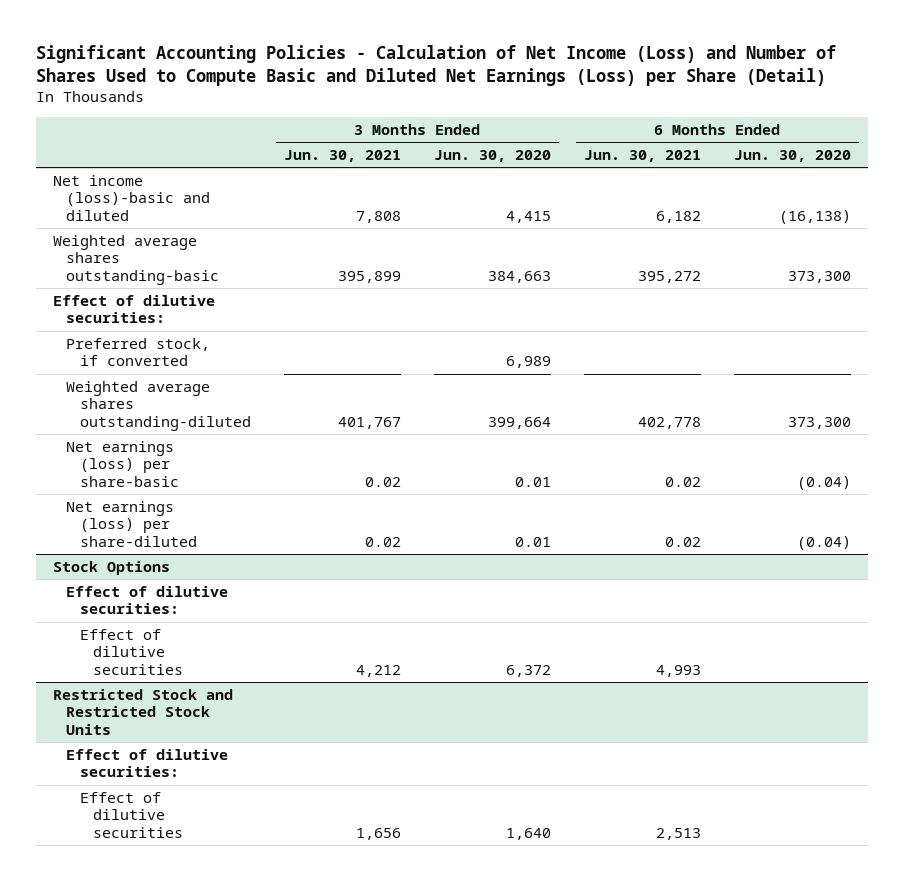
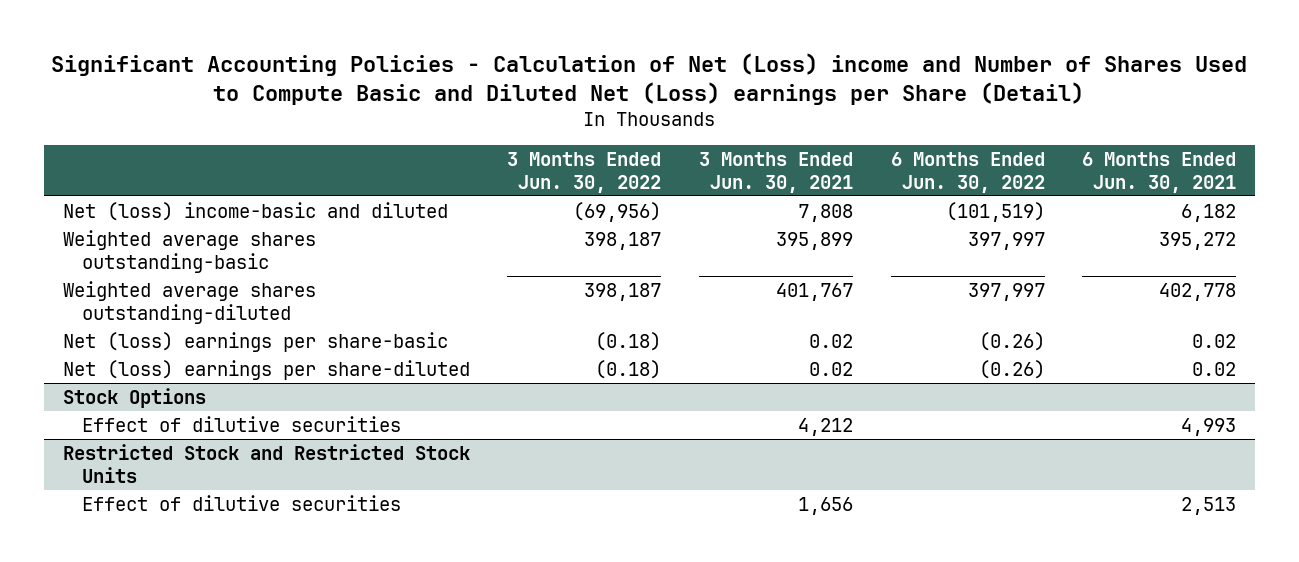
[36,45,837,87] Significant Accounting Policies - Calculation of Net Income (Loss) and Number of Shares Used to Compute Basic and Diluted Net Earnings (Loss) per Share (Detail) -> [51,53,1248,106] Significant Accounting Policies - Calculation of Net (Loss) income and Number of Shares Used to Compute Basic and Diluted Net (Loss) earnings per Share (Detail)
[433,150,551,163] Jun. 30, 2020 -> none
[733,150,851,163] Jun. 30, 2020 -> none
none -> [507,151,662,193] 3 Months Ended Jun. 30, 2022
none -> [890,151,1045,193] 6 Months Ended Jun. 30, 2022
[52,174,211,222] Net income (loss)-basic and diluted -> [62,201,448,221] Net (loss) income-basic and diluted
[52,294,215,324] Effect of dilutive securities: -> none
[66,337,211,367] Preferred stock, if converted -> none
[66,440,179,488] Net earnings (loss) per share-basic -> [62,331,448,352] Net (loss) earnings per share-basic
[66,500,197,548] Net earnings (loss) per share-diluted -> [62,359,470,380] Net (loss) earnings per share-diluted
[66,585,229,615] Effect of dilutive securities: -> none
[66,748,229,778] Effect of dilutive securities: -> none

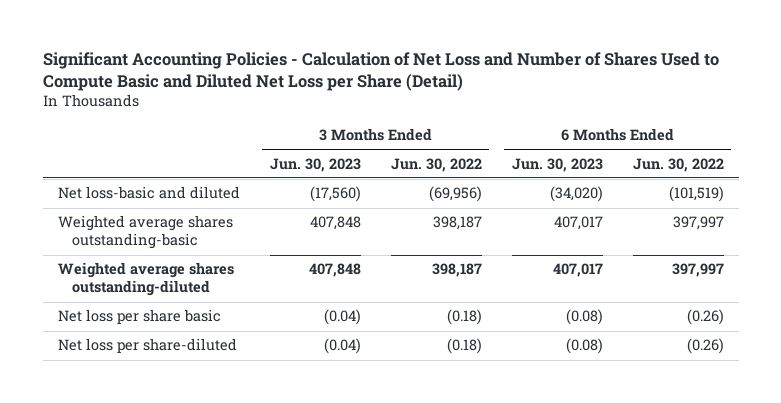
[51,53,1248,106] Significant Accounting Policies - Calculation of Net (Loss) income and Number of Shares Used to Compute Basic and Diluted Net (Loss) earnings per Share (Detail) -> [42,51,719,92] Significant Accounting Policies - Calculation of Net Loss and Number of Shares Used to Compute Basic and Diluted Net Loss per Share (Detail)
[698,151,853,193] 3 Months Ended Jun. 30, 2021 -> none
[1082,151,1237,193] 6 Months Ended Jun. 30, 2021 -> none
none -> [269,157,361,172] Jun. 30, 2023
none -> [511,157,603,172] Jun. 30, 2023
[62,201,448,221] Net (loss) income-basic and diluted -> [57,186,240,200] Net loss-basic and diluted
[62,387,206,408] Stock Options -> none
[82,415,402,432] Effect of dilutive securities -> none
[62,443,470,483] Restricted Stock and Restricted Stock Units -> none
[82,494,402,511] Effect of dilutive securities -> none
[62,331,448,352] Net (loss) earnings per share-basic -> [57,309,221,325] Net loss per share basic
[62,359,470,380] Net (loss) earnings per share-diluted -> [57,338,237,354] Net loss per share-diluted

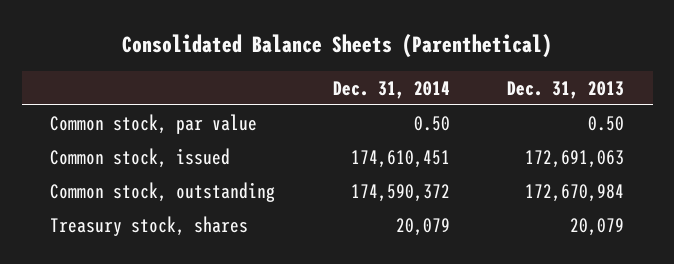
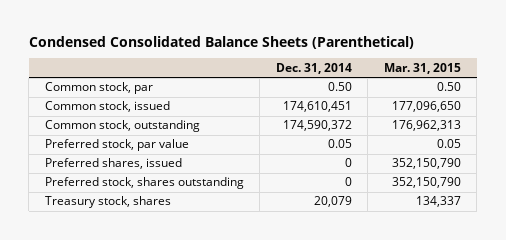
[122,33,553,58] Consolidated Balance Sheets (Parenthetical) -> [28,35,414,49] Condensed Consolidated Balance Sheets (Parenthetical)
[506,80,624,99] Dec. 31, 2013 -> none
none -> [383,62,461,74] Mar. 31, 2015
[50,113,258,134] Common stock, par value -> [44,82,153,95] Common stock, par
none -> [44,139,189,152] Preferred stock, par value
none -> [44,158,182,170] Preferred shares, issued
none -> [44,177,244,190] Preferred stock, shares outstanding

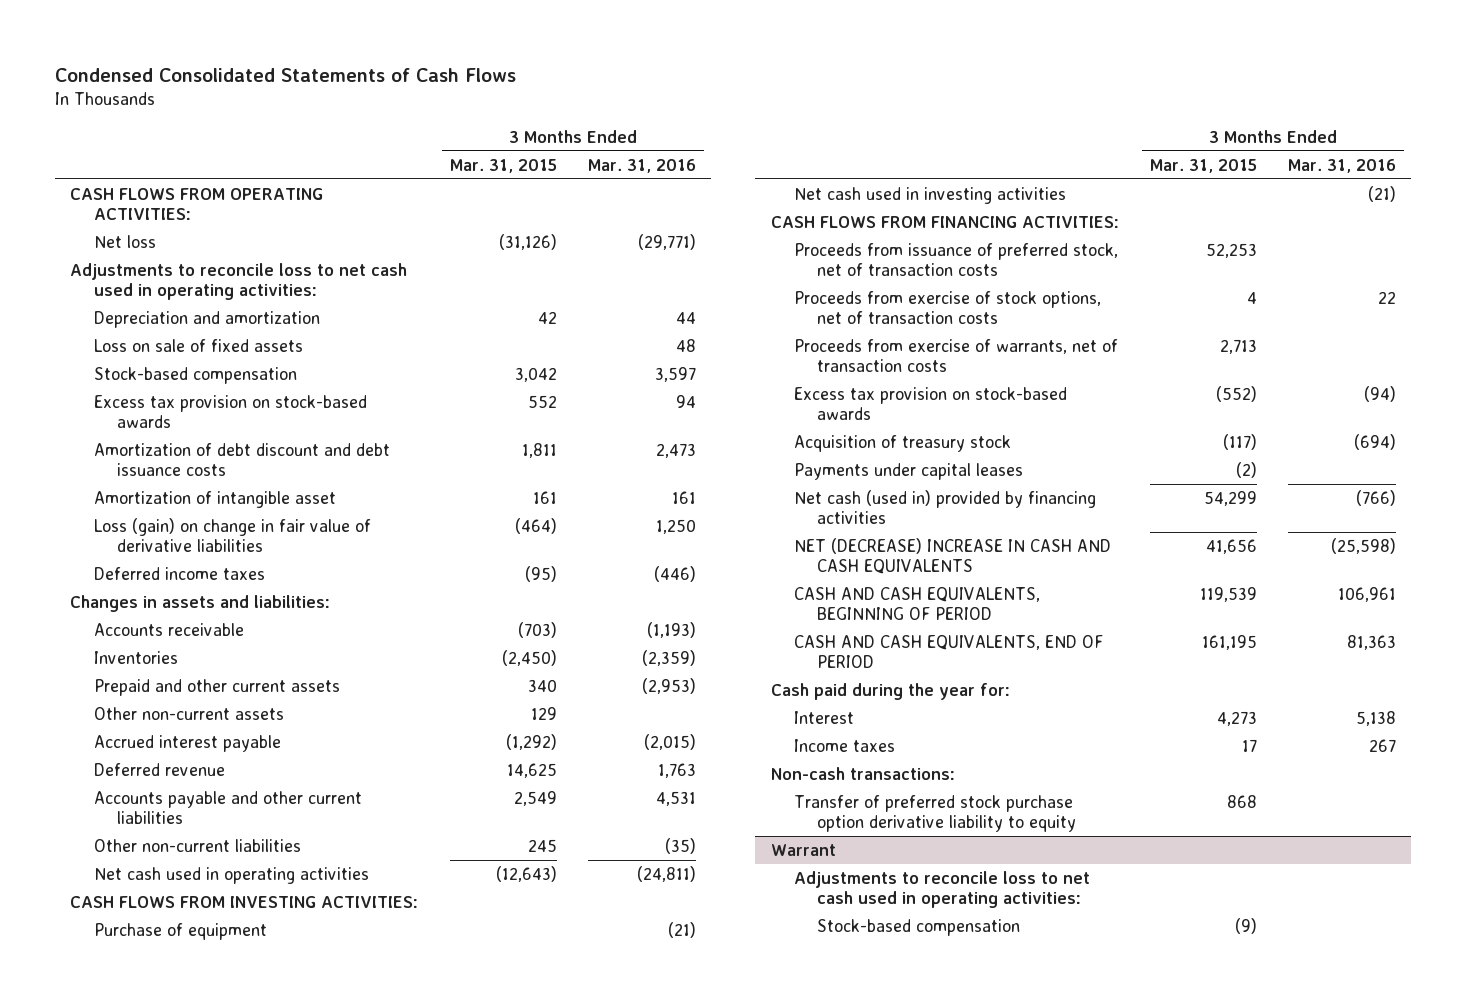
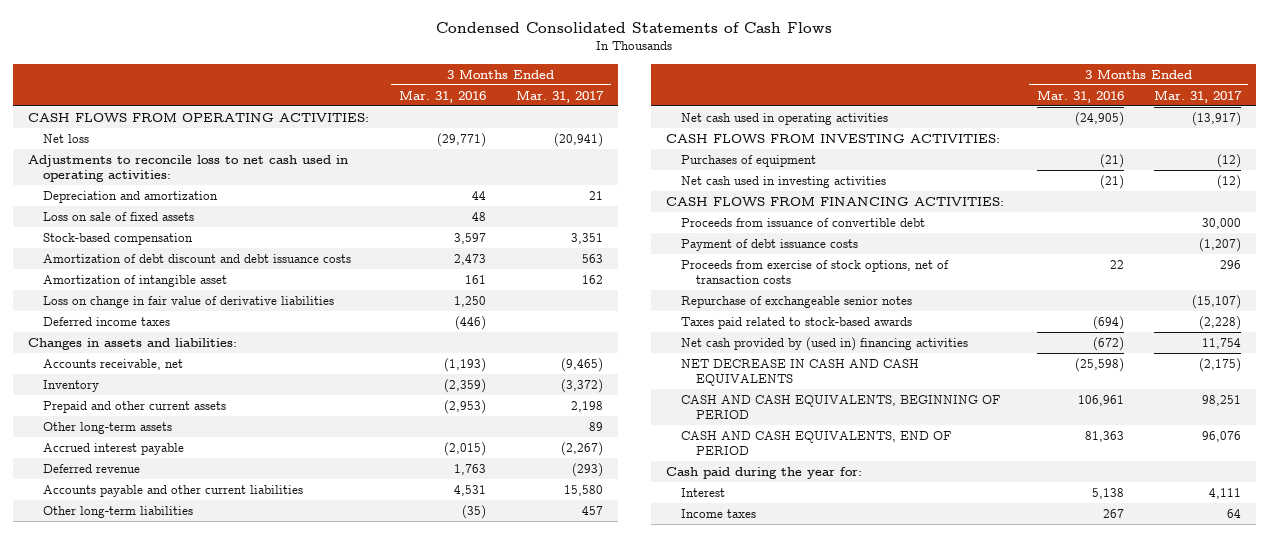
[449,158,557,173] Mar. 31, 2015 -> none
none -> [515,89,604,103] Mar. 31, 2017
[93,394,367,429] Excess tax provision on stock-based awards -> none
[93,517,371,553] Loss (gain) on change in fair value of derivative liabilities -> [43,296,335,309] Loss on change in fair value of derivative liabilities
[93,622,244,636] Accounts receivable -> [43,359,184,371] Accounts receivable, net
[93,650,178,664] Inventories -> [43,380,100,393] Inventory
[93,706,284,720] Other non-current assets -> [43,422,173,435] Other long-term assets
[93,838,301,852] Other non-current liabilities -> [43,506,194,519] Other long-term liabilities
[636,865,696,882] (24,811) -> [1074,112,1124,127] (24,905)
[93,922,267,940] Purchase of equipment -> [680,155,816,168] Purchases of equipment
[793,242,1118,277] Proceeds from issuance of preferred stock, net of transaction costs -> none
none -> [680,218,925,228] Proceeds from issuance of convertible debt
none -> [680,239,858,252] Payment of debt issuance costs
[793,338,1118,373] Proceeds from exercise of warrants, net of transaction costs -> none
[793,386,1067,421] Excess tax provision on stock-based awards -> none
[793,462,1023,480] Payments under capital leases -> none
none -> [680,296,912,309] Repurchase of exchangeable senior notes
[793,434,1011,452] Acquisition of treasury stock -> [680,317,912,330] Taxes paid related to stock-based awards
[793,489,1096,525] Net cash (used in) provided by financing activities -> [680,337,968,352] Net cash provided by (used in) financing activities
[1355,489,1396,506] (766) -> [1092,337,1124,352] (672)
[793,537,1111,575] NET (DECREASE) INCREASE IN CASH AND CASH EQUIVALENTS -> [680,359,919,387] NET DECREASE IN CASH AND CASH EQUIVALENTS
[770,766,955,780] Non-cash transactions: -> none
[793,794,1076,833] Transfer of preferred stock purchase option derivative liability to equity -> none
[770,843,836,856] Warrant -> none
[793,870,1090,909] Adjustments to reconcile loss to net cash used in operating activities: -> none
[816,918,1020,936] Stock-based compensation -> none

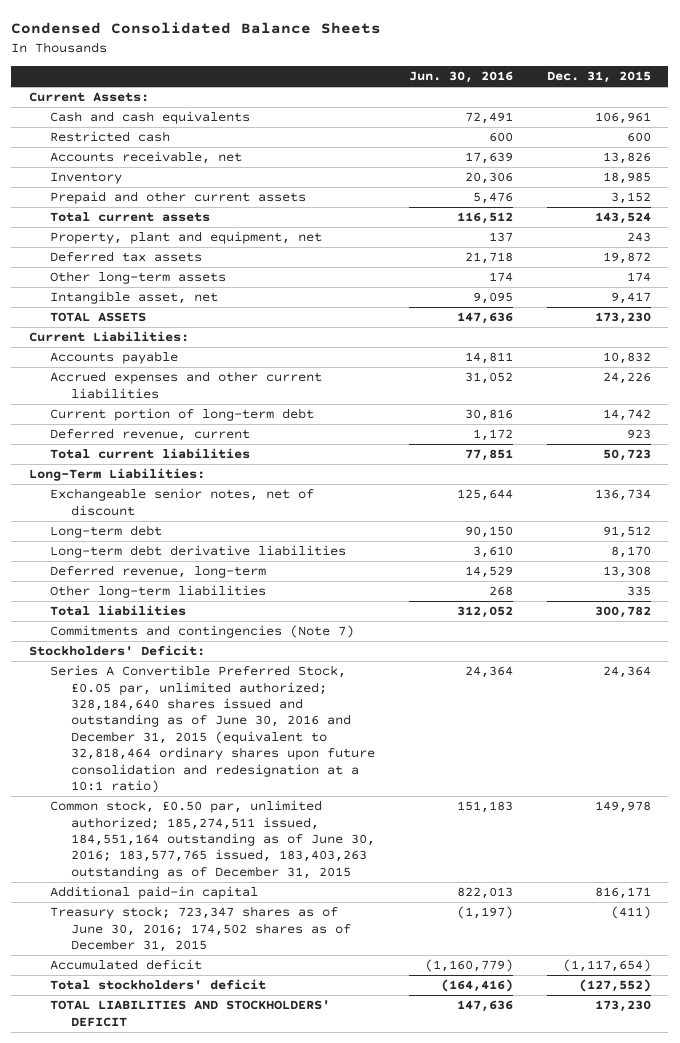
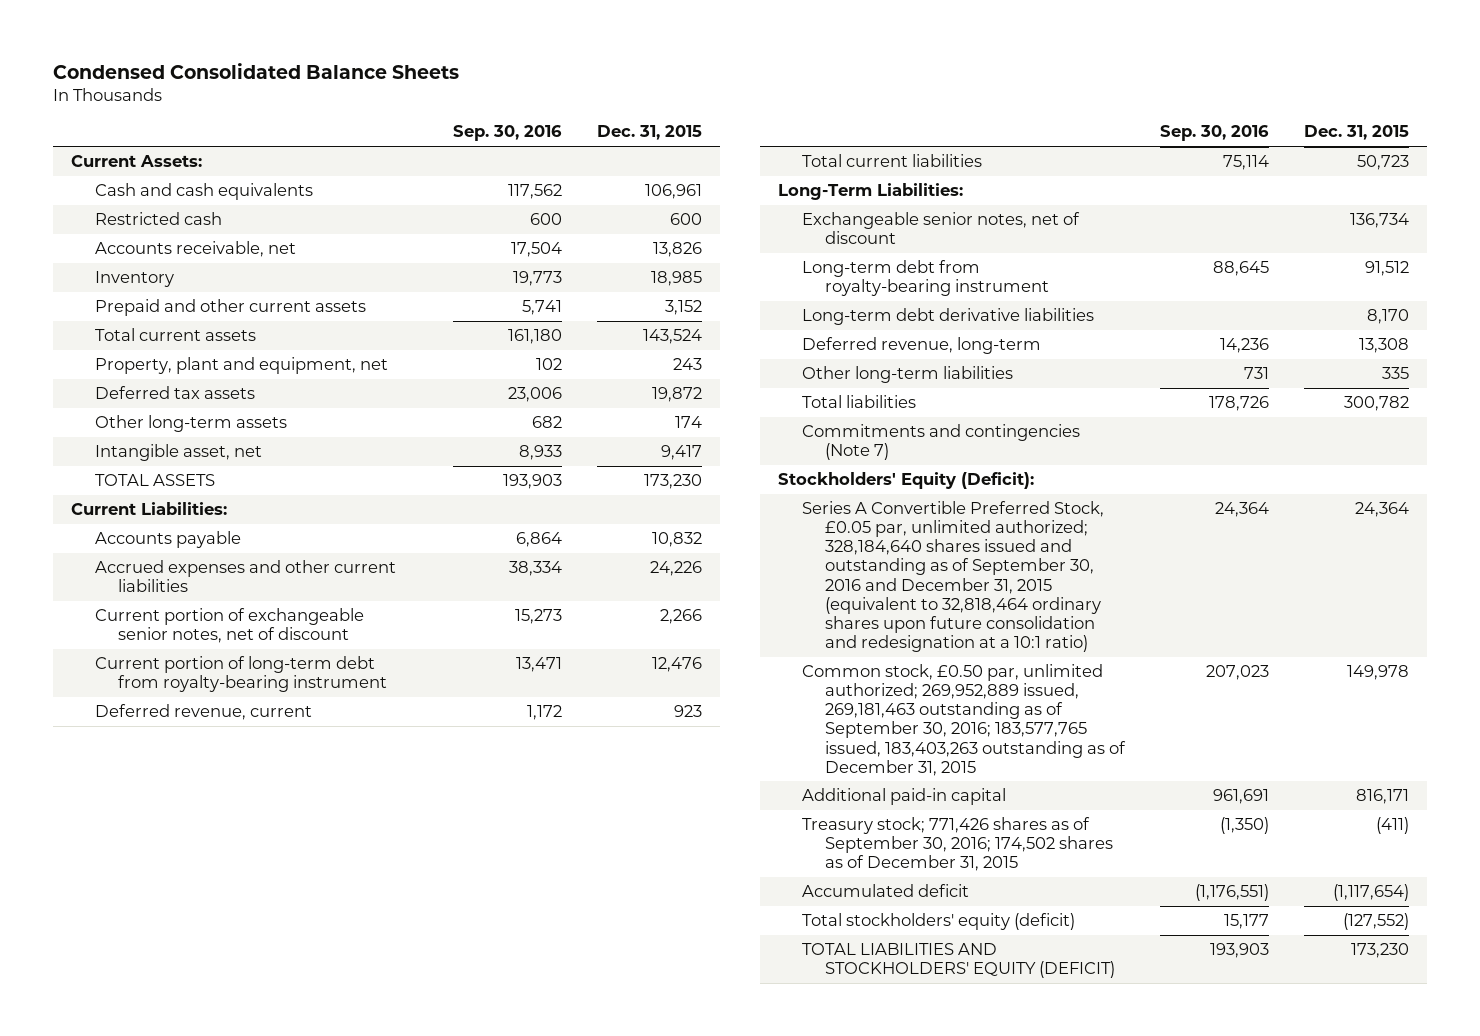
[409,71,514,84] Jun. 30, 2016 -> none
none -> [453,125,563,142] Sep. 30, 2016
none -> [94,608,364,644] Current portion of exchangeable senior notes, net of discount
[49,408,314,422] Current portion of long-term debt -> [94,656,388,693] Current portion of long-term debt from royalty-bearing instrument
[603,409,652,422] 14,742 -> [652,657,703,673] 12,476
[49,525,162,539] Long-term debt -> [801,260,1050,297] Long-term debt from royalty-bearing instrument
[28,645,205,657] Stockholders' Deficit: -> [777,472,1034,490] Stockholders' Equity (Deficit):
[49,665,375,794] Series A Convertible Preferred Stock, £0.05 par, unlimited authorized; 328,184,640 shares issued and outstanding as of June 30, 2016 and December 31, 2015 (equivalent to 32,818,464 ordinary shares upon future consolidation and redesignation at a 10:1 ratio) -> [801,501,1104,652] Series A Convertible Preferred Stock, £0.05 par, unlimited authorized; 328,184,640 shares issued and outstanding as of September 30, 2016 and December 31, 2015 (equivalent to 32,818,464 ordinary shares upon future consolidation and redesignation at a 10:1 ratio)
[49,800,375,879] Common stock, £0.50 par, unlimited authorized; 185,274,511 issued, 184,551,164 outstanding as of June 30, 2016; 183,577,765 issued, 183,403,263 outstanding as of December 31, 2015 -> [801,664,1127,776] Common stock, £0.50 par, unlimited authorized; 269,952,889 issued, 269,181,463 outstanding as of September 30, 2016; 183,577,765 issued, 183,403,263 outstanding as of December 31, 2015
[49,906,351,953] Treasury stock; 723,347 shares as of June 30, 2016; 174,502 shares as of December 31, 2015 -> [801,817,1114,872] Treasury stock; 771,426 shares as of September 30, 2016; 174,502 shares as of December 31, 2015
[49,979,266,991] Total stockholders' deficit -> [801,913,1075,931] Total stockholders' equity (deficit)
[49,1000,330,1027] TOTAL LIABILITIES AND STOCKHOLDERS' DEFICIT -> [801,943,1116,979] TOTAL LIABILITIES AND STOCKHOLDERS' EQUITY (DEFICIT)

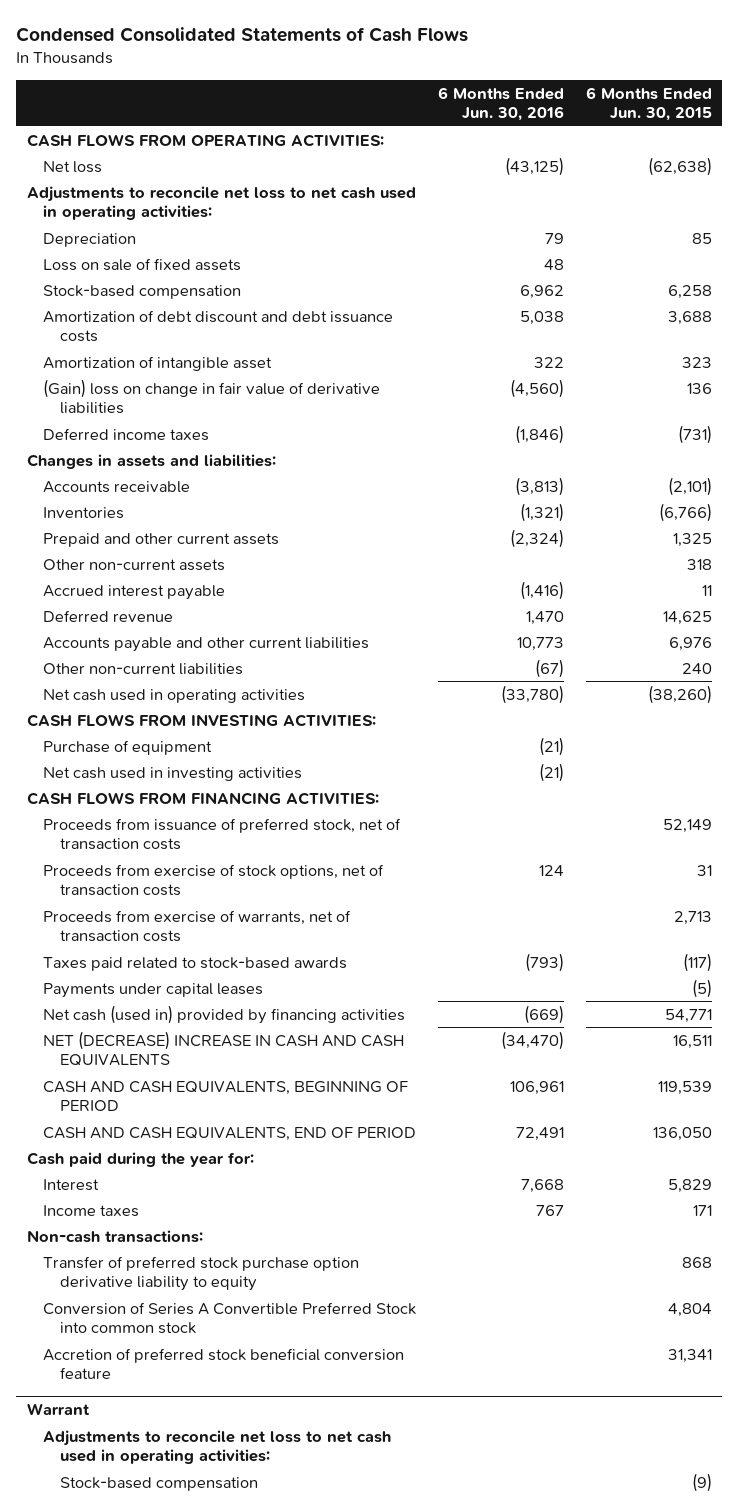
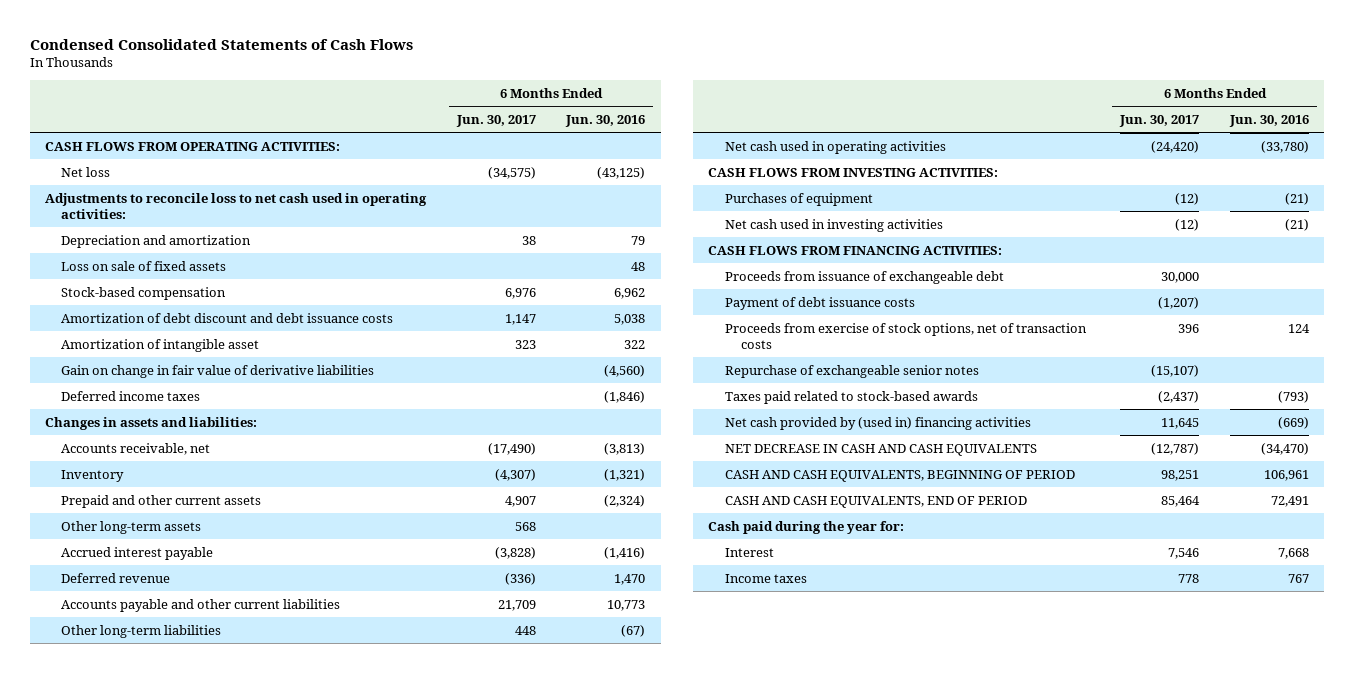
[585,86,712,122] 6 Months Ended Jun. 30, 2015 -> none
none -> [455,114,536,127] Jun. 30, 2017
[43,232,137,247] Depreciation -> none
[26,185,416,221] Adjustments to reconcile net loss to net cash used in operating activities: -> [44,192,427,219] Adjustments to reconcile loss to net cash used in operating activities:
none -> [61,234,252,248] Depreciation and amortization
[43,378,381,415] (Gain) loss on change in fair value of derivative liabilities -> [61,364,375,378] Gain on change in fair value of derivative liabilities
[43,480,191,493] Accounts receivable -> [61,442,211,455] Accounts receivable, net
[43,506,125,519] Inventories -> [61,469,125,482] Inventory
[43,558,226,571] Other non-current assets -> [61,520,202,534] Other long-term assets
[43,662,244,675] Other non-current liabilities -> [61,624,222,638] Other long-term liabilities
[43,739,213,755] Purchase of equipment -> [724,192,873,206] Purchases of equipment
[43,817,402,851] Proceeds from issuance of preferred stock, net of transaction costs -> none
none -> [724,270,1004,284] Proceeds from issuance of exchangeable debt
none -> [724,296,915,310] Payment of debt issuance costs
[43,909,352,943] Proceeds from exercise of warrants, net of transaction costs -> none
none -> [724,364,979,378] Repurchase of exchangeable senior notes
[43,982,264,998] Payments under capital leases -> none
[43,1004,406,1024] Net cash (used in) provided by financing activities -> [724,416,1031,430] Net cash provided by (used in) financing activities
[43,1030,405,1067] NET (DECREASE) INCREASE IN CASH AND CASH EQUIVALENTS -> [724,443,1037,456] NET DECREASE IN CASH AND CASH EQUIVALENTS
[26,1229,203,1243] Non-cash transactions: -> none
[43,1255,360,1292] Transfer of preferred stock purchase option derivative liability to equity -> none
[43,1301,417,1335] Conversion of Series A Convertible Preferred Stock into common stock -> none
[43,1347,405,1380] Accretion of preferred stock beneficial conversion feature -> none
[26,1403,90,1416] Warrant -> none
[43,1429,392,1465] Adjustments to reconcile net loss to net cash used in operating activities: -> none
[59,1476,258,1491] Stock-based compensation -> none

